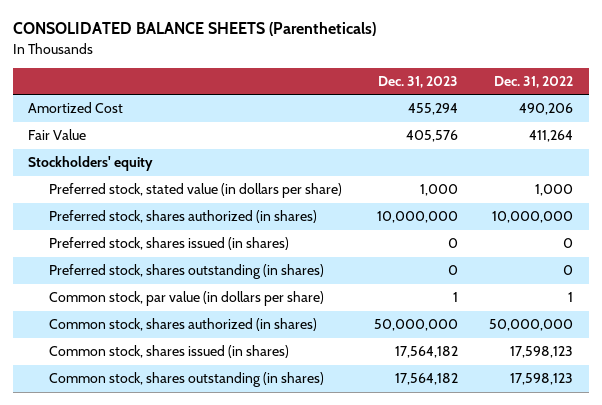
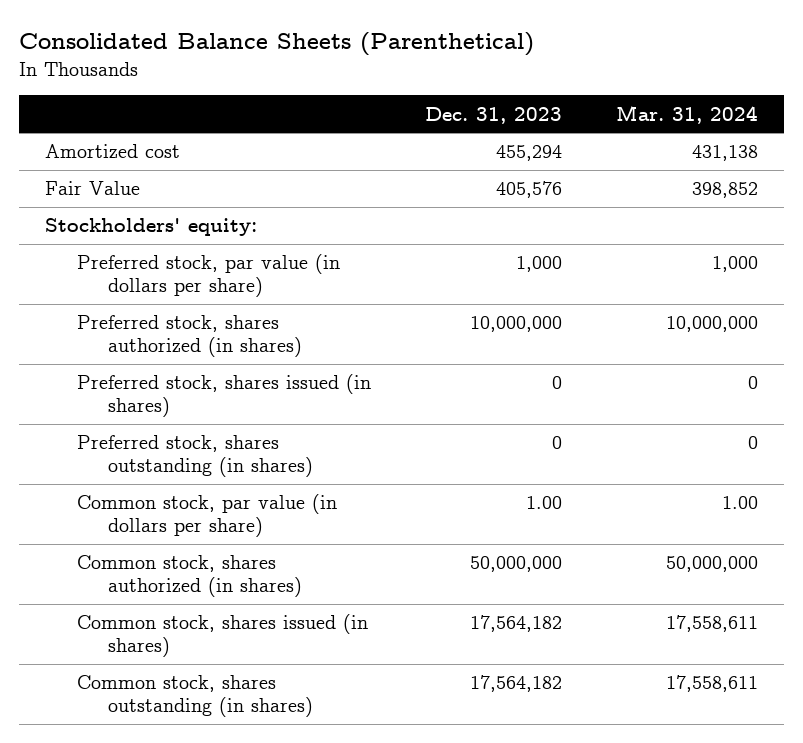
[12,22,376,37] CONSOLIDATED BALANCE SHEETS (Parentheticals) -> [18,32,534,57] Consolidated Balance Sheets (Parenthetical)
[494,75,574,88] Dec. 31, 2022 -> none
none -> [615,104,758,124] Mar. 31, 2024
[28,102,124,114] Amortized Cost -> [45,144,181,160] Amortized cost
[28,156,154,172] Stockholders' equity -> [45,218,258,237] Stockholders' equity:
[48,183,342,199] Preferred stock, stated value (in dollars per share) -> [76,254,340,298] Preferred stock, par value (in dollars per share)
[452,292,458,303] 1 -> [525,496,562,510] 1.00

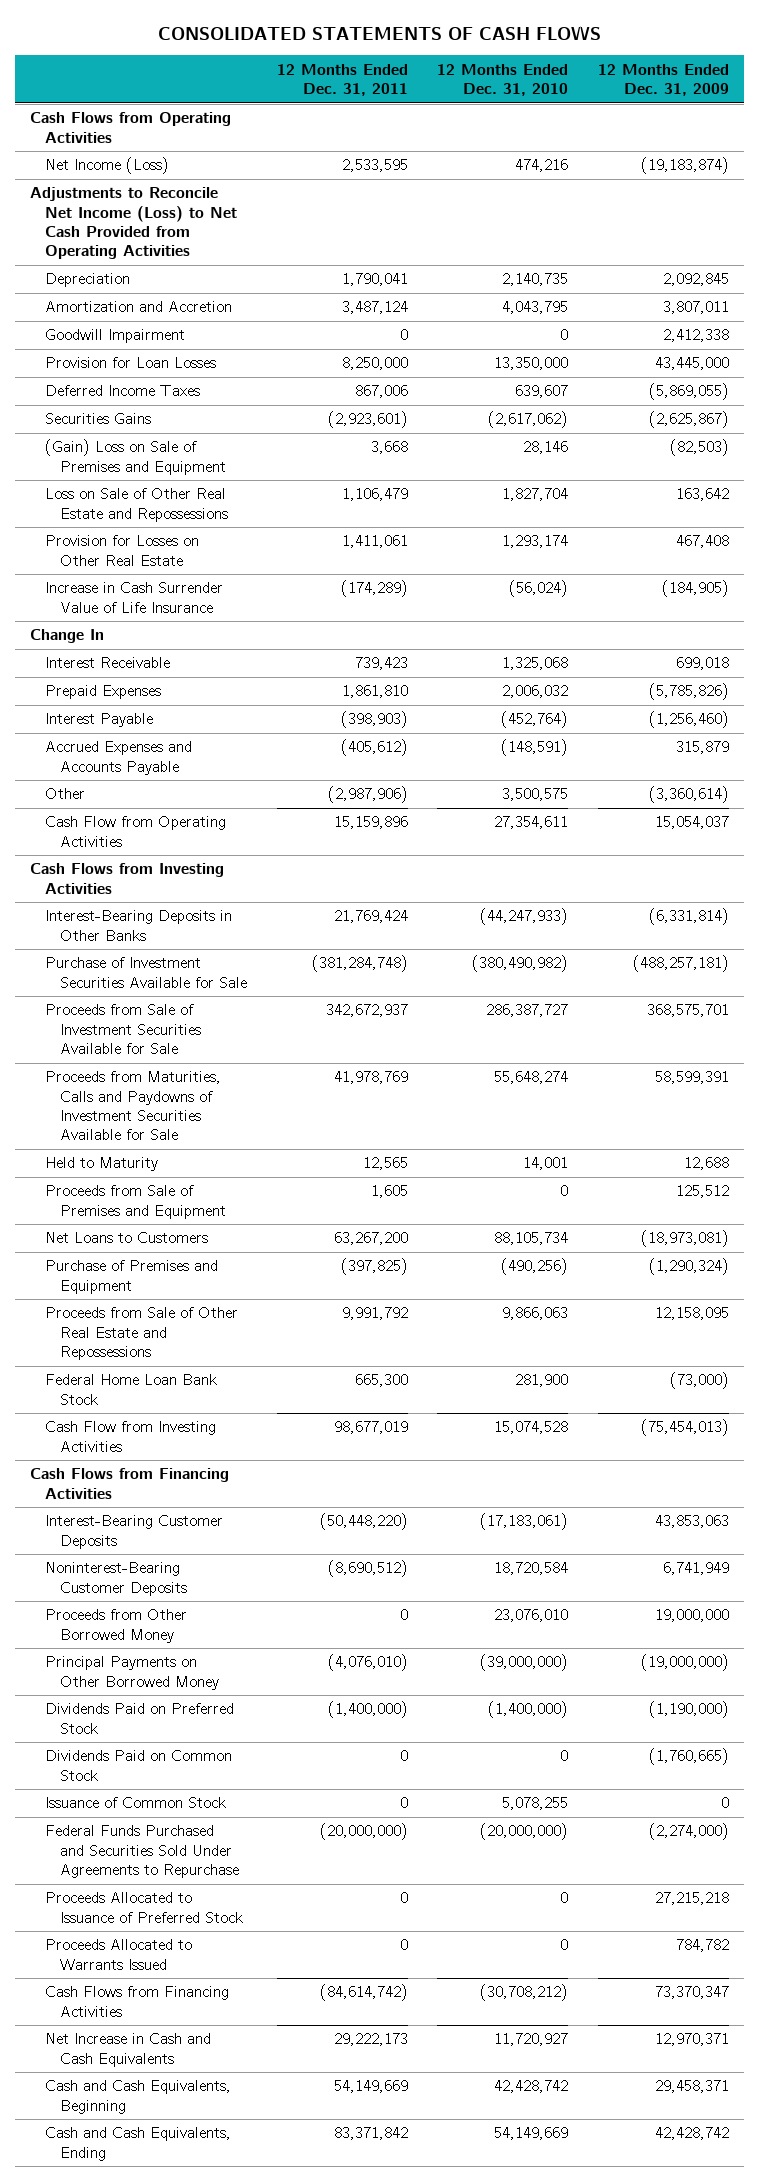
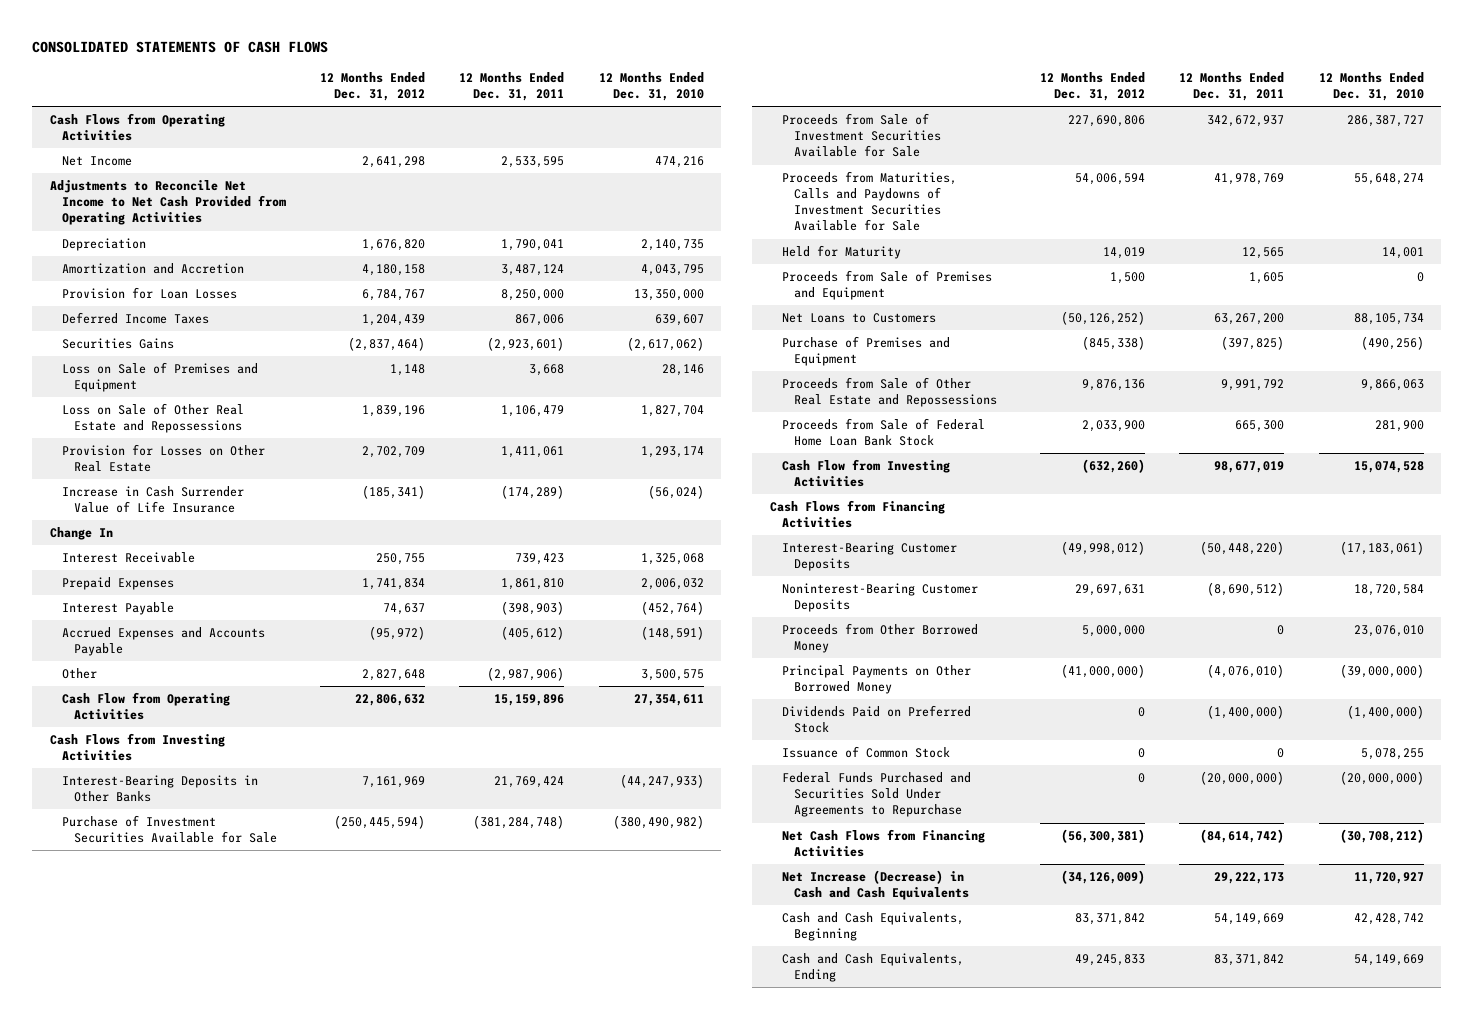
[598,63,730,97] 12 Months Ended Dec. 31, 2009 -> none
none -> [320,71,426,101] 12 Months Ended Dec. 31, 2012
[44,157,169,175] Net Income (Loss) -> [62,156,133,167] Net Income
[29,187,237,260] Adjustments to Reconcile Net Income (Loss) to Net Cash Provided from Operating Activities -> [49,180,287,226] Adjustments to Reconcile Net Income to Net Cash Provided from Operating Activities
[44,329,185,344] Goodwill Impairment -> none
[44,439,226,475] (Gain) Loss on Sale of Premises and Equipment -> [62,362,259,393] Loss on Sale of Premises and Equipment
[44,1157,158,1172] Held to Maturity -> [782,245,902,260] Held for Maturity
[44,1374,217,1405] Federal Home Loan Bank Stock -> [782,418,986,447] Proceeds from Sale of Federal Home Loan Bank Stock
[44,1750,232,1781] Dividends Paid on Common Stock -> none
[44,1892,243,1923] Proceeds Allocated to Issuance of Preferred Stock -> none
[44,1939,192,1970] Proceeds Allocated to Warrants Issued -> none
[44,1986,229,2017] Cash Flows from Financing Activities -> [782,829,986,858] Net Cash Flows from Financing Activities
[44,2033,211,2067] Net Increase in Cash and Cash Equivalents -> [782,870,970,901] Net Increase (Decrease) in Cash and Cash Equivalents

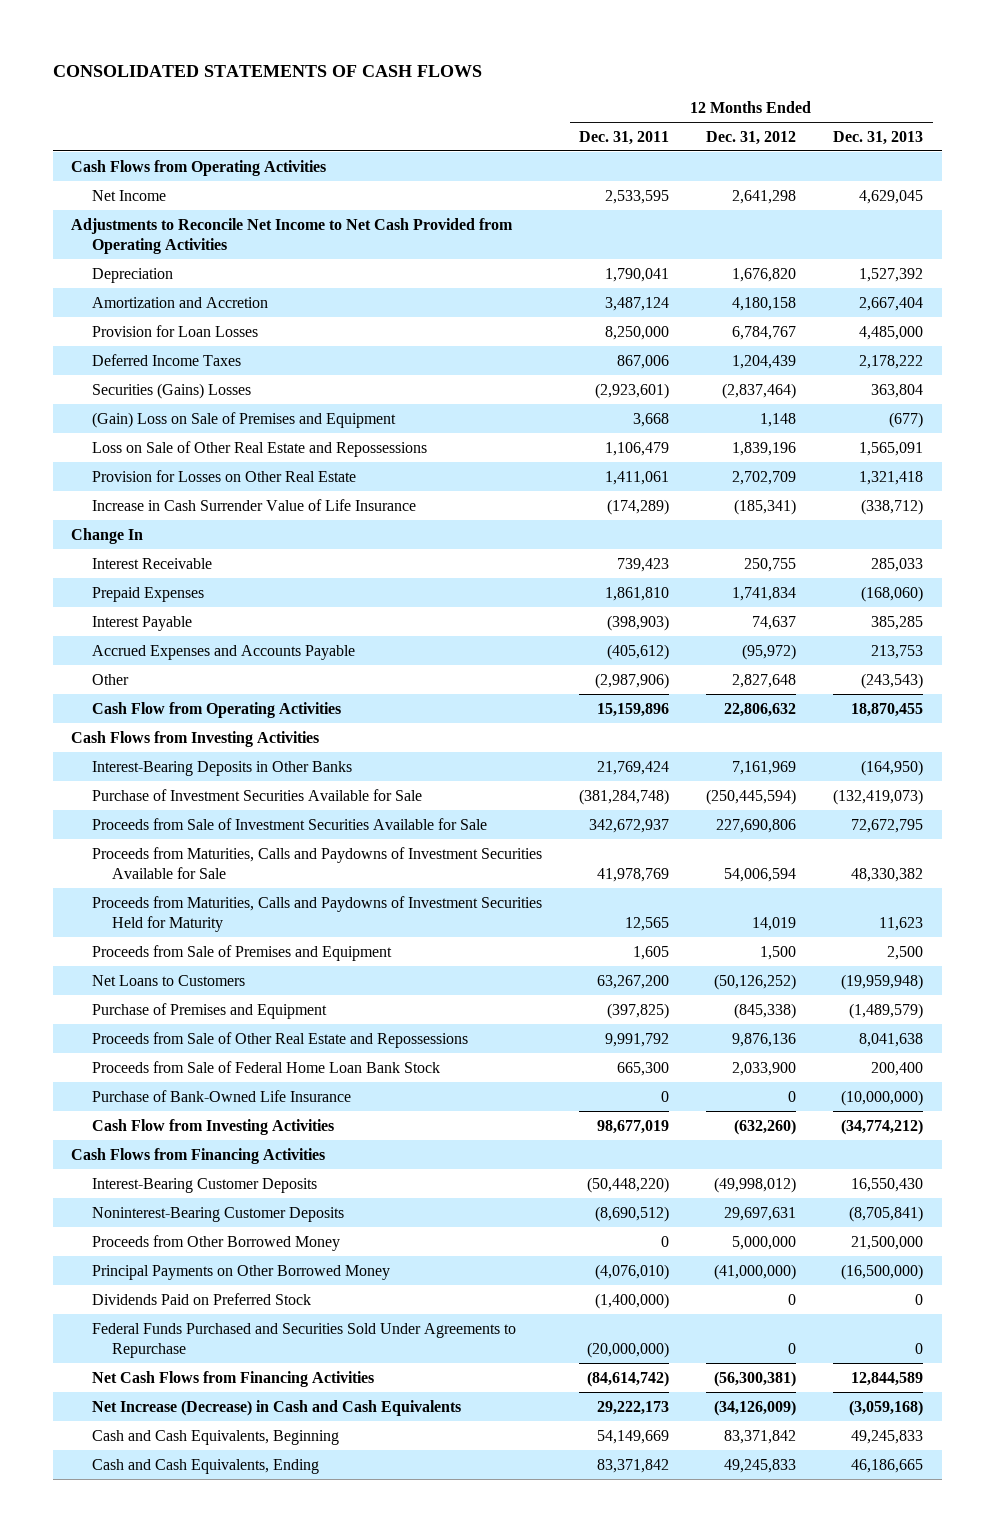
[598,71,704,101] 12 Months Ended Dec. 31, 2010 -> none
none -> [833,130,924,145] Dec. 31, 2013
[62,338,175,350] Securities Gains -> [91,382,251,399] Securities (Gains) Losses
[62,362,259,393] Loss on Sale of Premises and Equipment -> [91,411,396,428] (Gain) Loss on Sale of Premises and Equipment
[782,245,902,260] Held for Maturity -> [91,895,542,932] Proceeds from Maturities, Calls and Paydowns of Investment Securities Held for Maturity
none -> [91,1089,351,1102] Purchase of Bank-Owned Life Insurance
[782,746,951,759] Issuance of Common Stock -> none

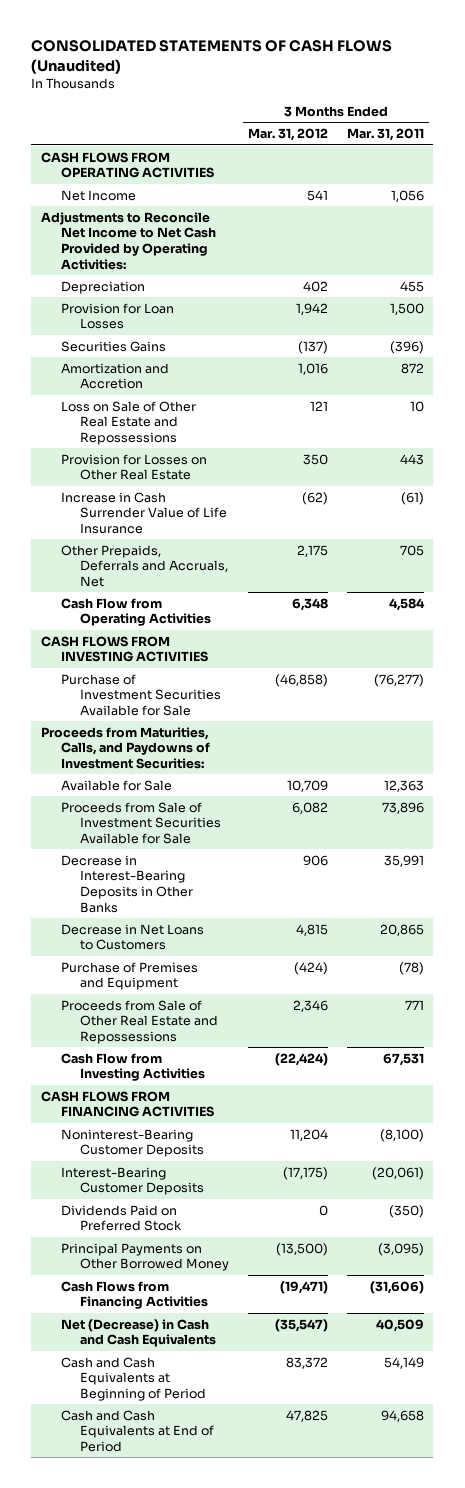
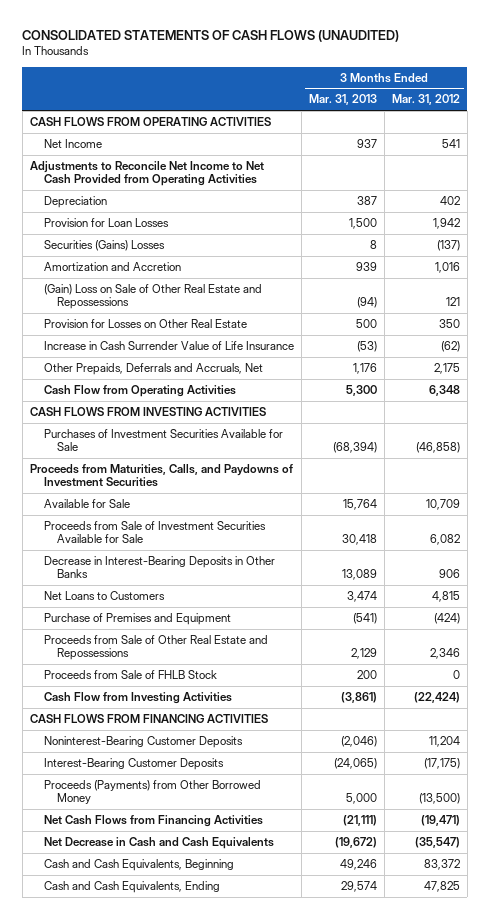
[31,40,393,74] CONSOLIDATED STATEMENTS OF CASH FLOWS (Unaudited) -> [22,29,400,42] CONSOLIDATED STATEMENTS OF CASH FLOWS (UNAUDITED)
[346,128,424,142] Mar. 31, 2011 -> none
none -> [308,94,377,106] Mar. 31, 2013
[40,211,216,270] Adjustments to Reconcile Net Income to Net Cash Provided by Operating Activities: -> [29,161,264,187] Adjustments to Reconcile Net Income to Net Cash Provided from Operating Activities
[60,340,166,352] Securities Gains -> [43,240,165,252] Securities (Gains) Losses
[60,400,196,446] Loss on Sale of Other Real Estate and Repossessions -> [43,284,262,310] (Gain) Loss on Sale of Other Real Estate and Repossessions
[60,673,222,717] Purchase of Investment Securities Available for Sale -> [43,429,283,452] Purchases of Investment Securities Available for Sale
[40,726,210,770] Proceeds from Maturities, Calls, and Paydowns of Investment Securities: -> [29,464,293,488] Proceeds from Maturities, Calls, and Paydowns of Investment Securities
[60,923,204,951] Decrease in Net Loans to Customers -> [43,591,165,601] Net Loans to Customers
none -> [43,670,217,680] Proceeds from Sale of FHLB Stock
[60,1204,183,1232] Dividends Paid on Preferred Stock -> none
[60,1242,230,1272] Principal Payments on Other Borrowed Money -> [43,780,261,805] Proceeds (Payments) from Other Borrowed Money
[60,1280,209,1310] Cash Flows from Financing Activities -> [43,815,263,828] Net Cash Flows from Financing Activities
[60,1318,217,1348] Net (Decrease) in Cash and Cash Equivalents -> [43,837,274,850] Net Decrease in Cash and Cash Equivalents
[60,1356,207,1402] Cash and Cash Equivalents at Beginning of Period -> [43,859,234,872] Cash and Cash Equivalents, Beginning
[60,1409,215,1453] Cash and Cash Equivalents at End of Period -> [43,881,220,894] Cash and Cash Equivalents, Ending

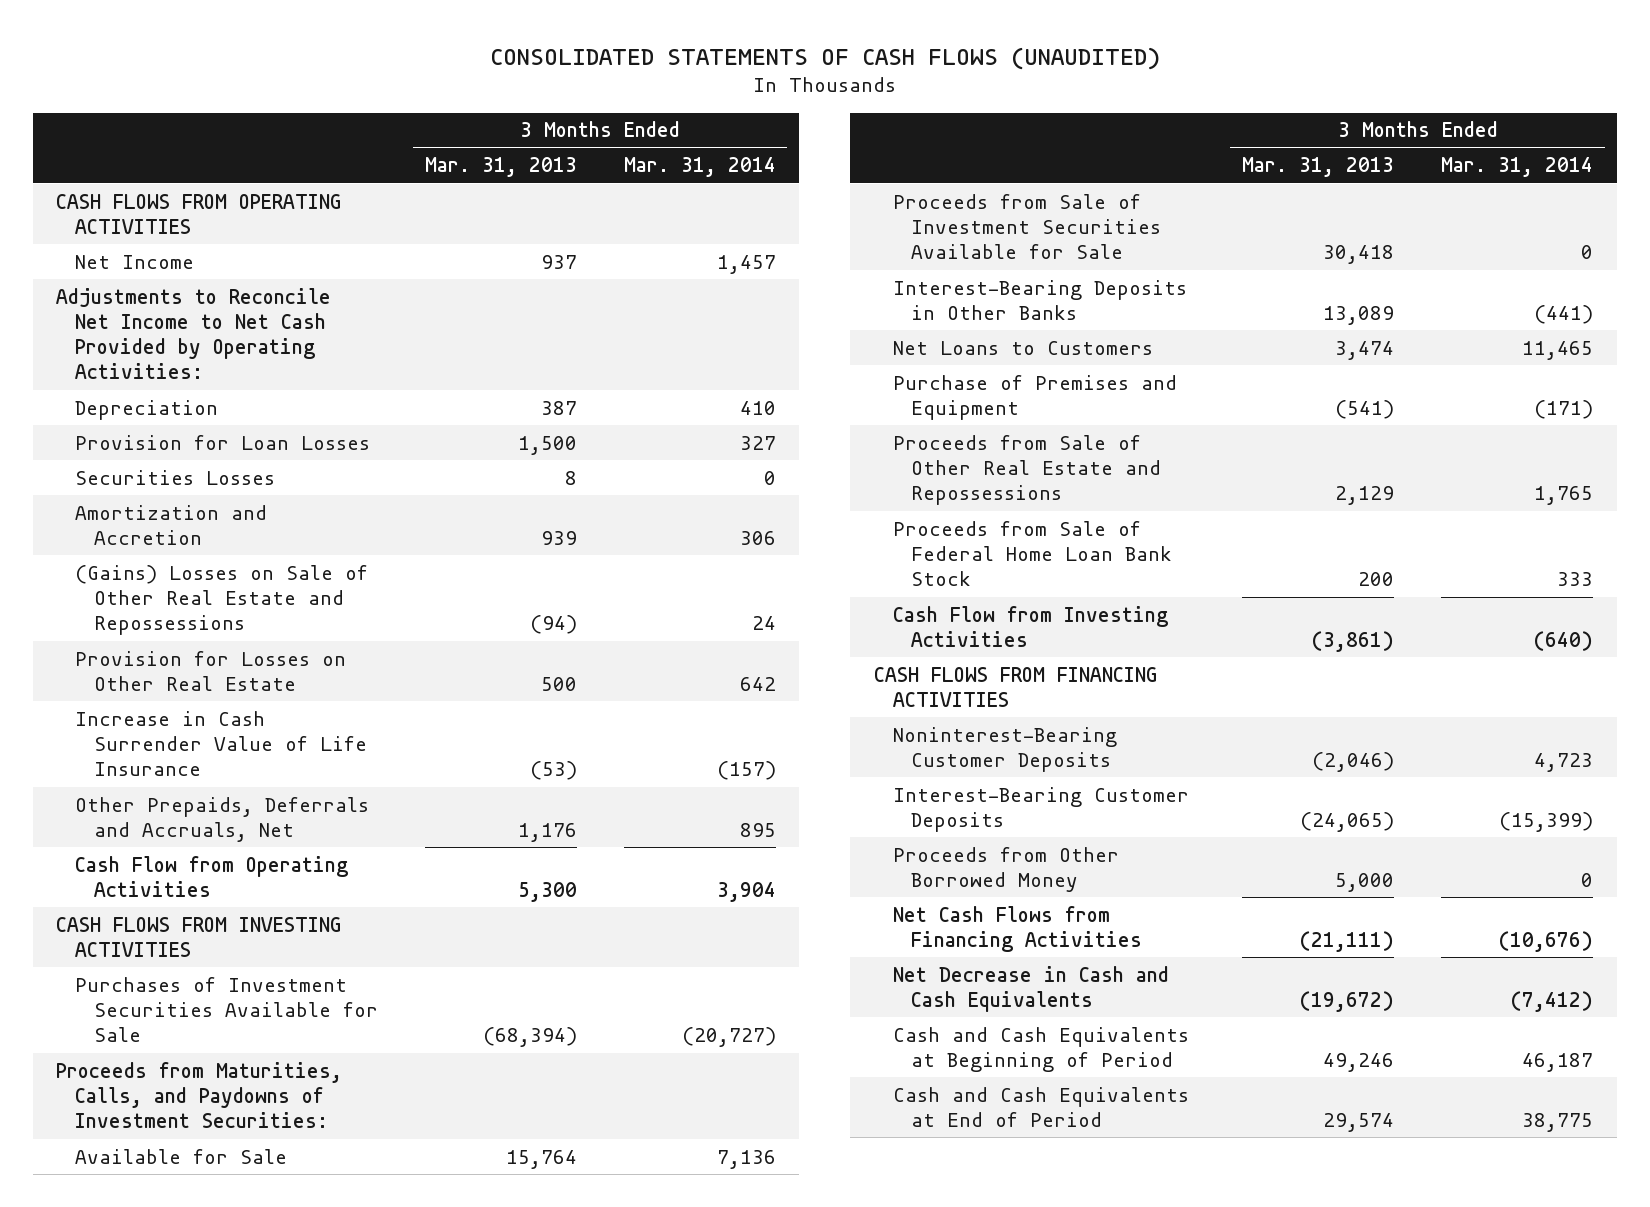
[391,94,460,106] Mar. 31, 2012 -> none
none -> [623,157,776,178] Mar. 31, 2014
[29,161,264,187] Adjustments to Reconcile Net Income to Net Cash Provided from Operating Activities -> [56,287,332,380] Adjustments to Reconcile Net Income to Net Cash Provided by Operating Activities:
[43,240,165,252] Securities (Gains) Losses -> [75,469,276,485] Securities Losses
[43,284,262,310] (Gain) Loss on Sale of Other Real Estate and Repossessions -> [75,564,369,636] (Gains) Losses on Sale of Other Real Estate and Repossessions
[29,464,293,488] Proceeds from Maturities, Calls, and Paydowns of Investment Securities -> [56,1061,343,1129] Proceeds from Maturities, Calls, and Paydowns of Investment Securities:
[43,556,275,579] Decrease in Interest-Bearing Deposits in Other Banks -> [892,279,1187,320] Interest-Bearing Deposits in Other Banks
[43,670,217,680] Proceeds from Sale of FHLB Stock -> [892,520,1173,587] Proceeds from Sale of Federal Home Loan Bank Stock
[43,780,261,805] Proceeds (Payments) from Other Borrowed Money -> [892,846,1119,892] Proceeds from Other Borrowed Money
[43,859,234,872] Cash and Cash Equivalents, Beginning -> [892,1026,1189,1072] Cash and Cash Equivalents at Beginning of Period
[43,881,220,894] Cash and Cash Equivalents, Ending -> [892,1086,1189,1127] Cash and Cash Equivalents at End of Period

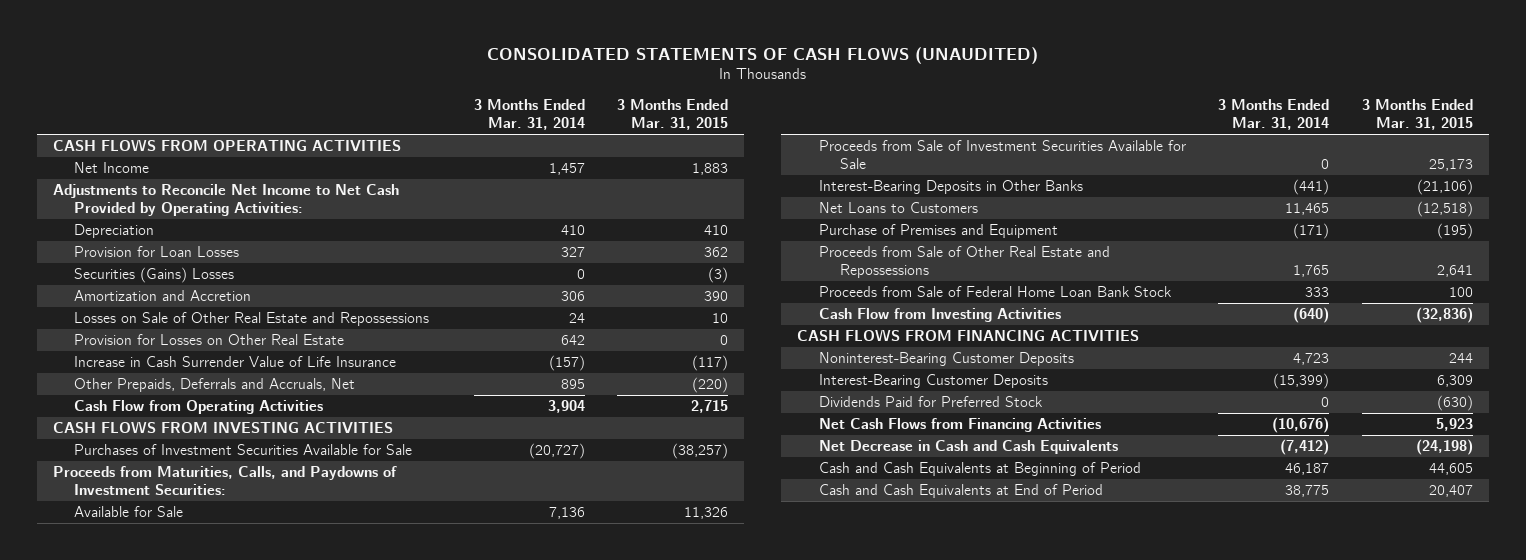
[424,157,577,178] Mar. 31, 2013 -> none
none -> [617,99,729,131] 3 Months Ended Mar. 31, 2015
[75,469,276,485] Securities Losses -> [74,267,235,284] Securities (Gains) Losses
[75,564,369,636] (Gains) Losses on Sale of Other Real Estate and Repossessions -> [74,312,430,327] Losses on Sale of Other Real Estate and Repossessions
[892,846,1119,892] Proceeds from Other Borrowed Money -> none
none -> [818,396,1043,408] Dividends Paid for Preferred Stock

